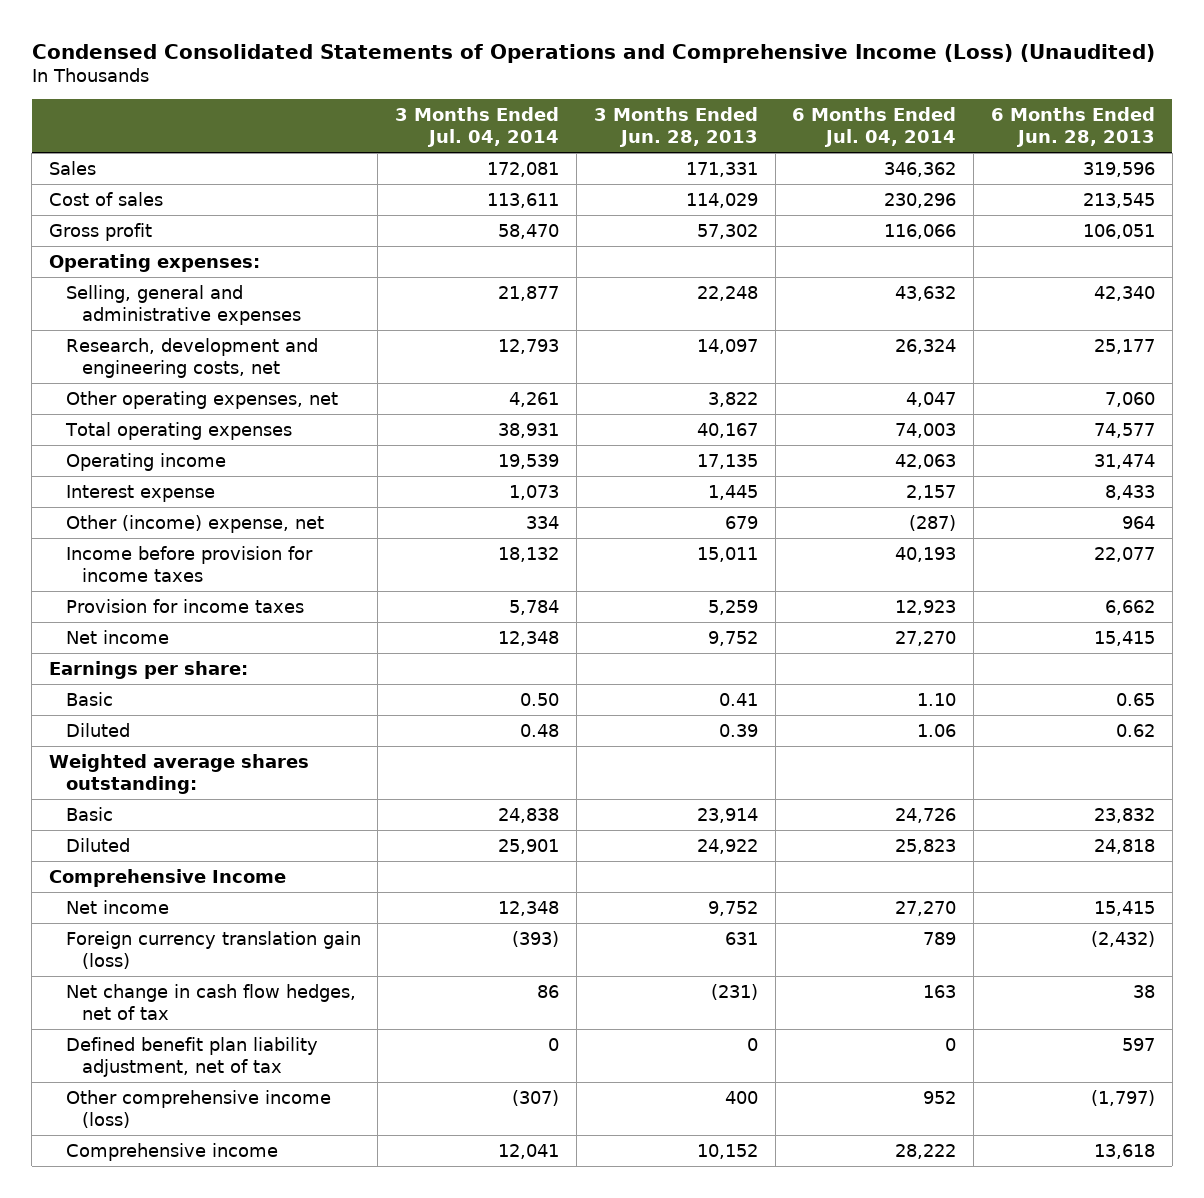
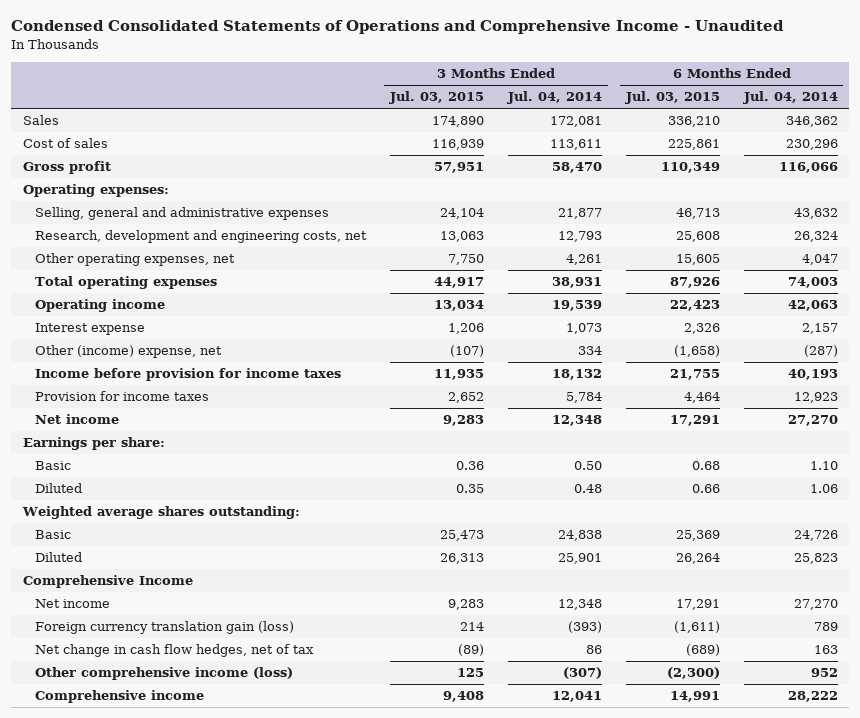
[31,43,1155,63] Condensed Consolidated Statements of Operations and Comprehensive Income (Loss) (Unaudited) -> [10,20,784,35] Condensed Consolidated Statements of Operations and Comprehensive Income - Unaudited
[593,107,758,148] 3 Months Ended Jun. 28, 2013 -> none
[991,107,1156,148] 6 Months Ended Jun. 28, 2013 -> none
none -> [388,91,484,105] Jul. 03, 2015
none -> [624,91,720,105] Jul. 03, 2015
[65,1036,318,1077] Defined benefit plan liability adjustment, net of tax -> none

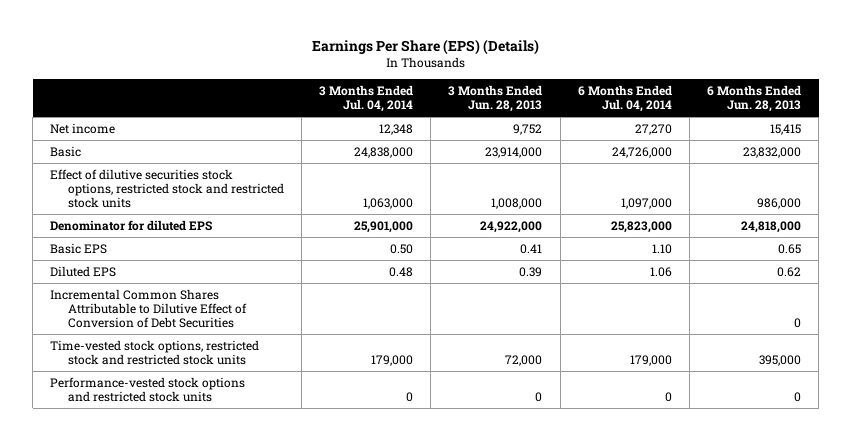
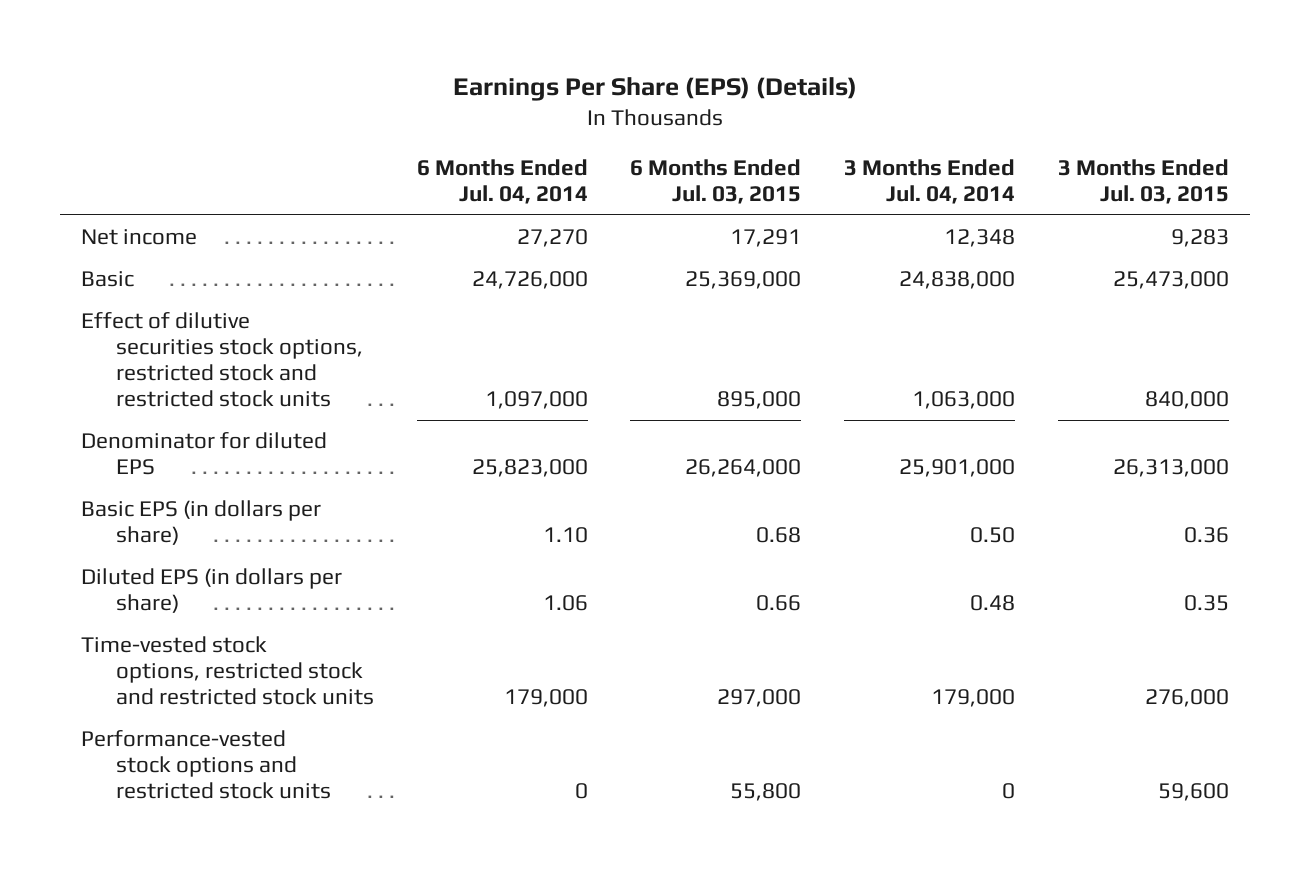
[448,85,543,113] 3 Months Ended Jun. 28, 2013 -> none
[707,85,802,113] 6 Months Ended Jun. 28, 2013 -> none
none -> [630,159,802,205] 6 Months Ended Jul. 03, 2015
none -> [1058,159,1230,205] 3 Months Ended Jul. 03, 2015
[50,288,247,329] Incremental Common Shares Attributable to Dilutive Effect of Conversion of Debt Securities -> none
[50,242,108,254] Basic EPS -> [81,500,322,546] Basic EPS (in dollars per share)
[50,265,117,277] Diluted EPS -> [81,568,343,614] Diluted EPS (in dollars per share)

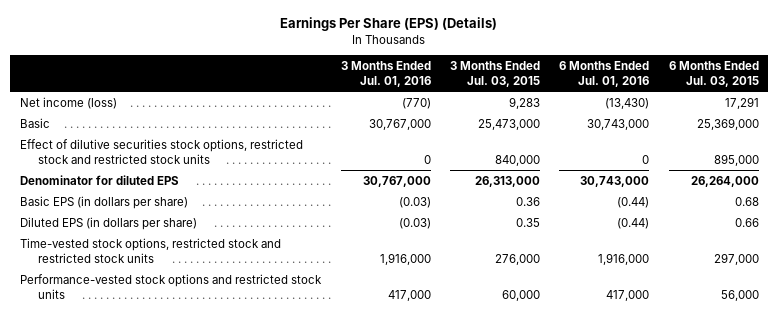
[416,159,588,205] 6 Months Ended Jul. 04, 2014 -> none
[844,159,1016,205] 3 Months Ended Jul. 04, 2014 -> none
none -> [340,60,431,87] 3 Months Ended Jul. 01, 2016
none -> [559,60,650,87] 6 Months Ended Jul. 01, 2016
[81,229,198,246] Net income -> [20,96,118,109] Net income (loss)
[730,783,802,802] 55,800 -> [720,289,759,301] 56,000
[1158,783,1230,802] 59,600 -> [501,289,540,301] 60,000

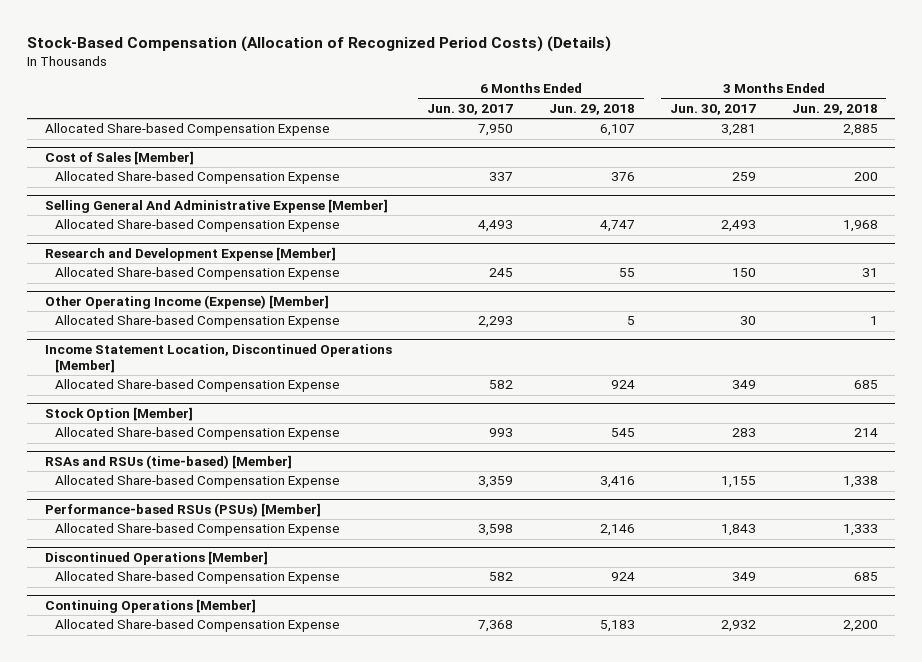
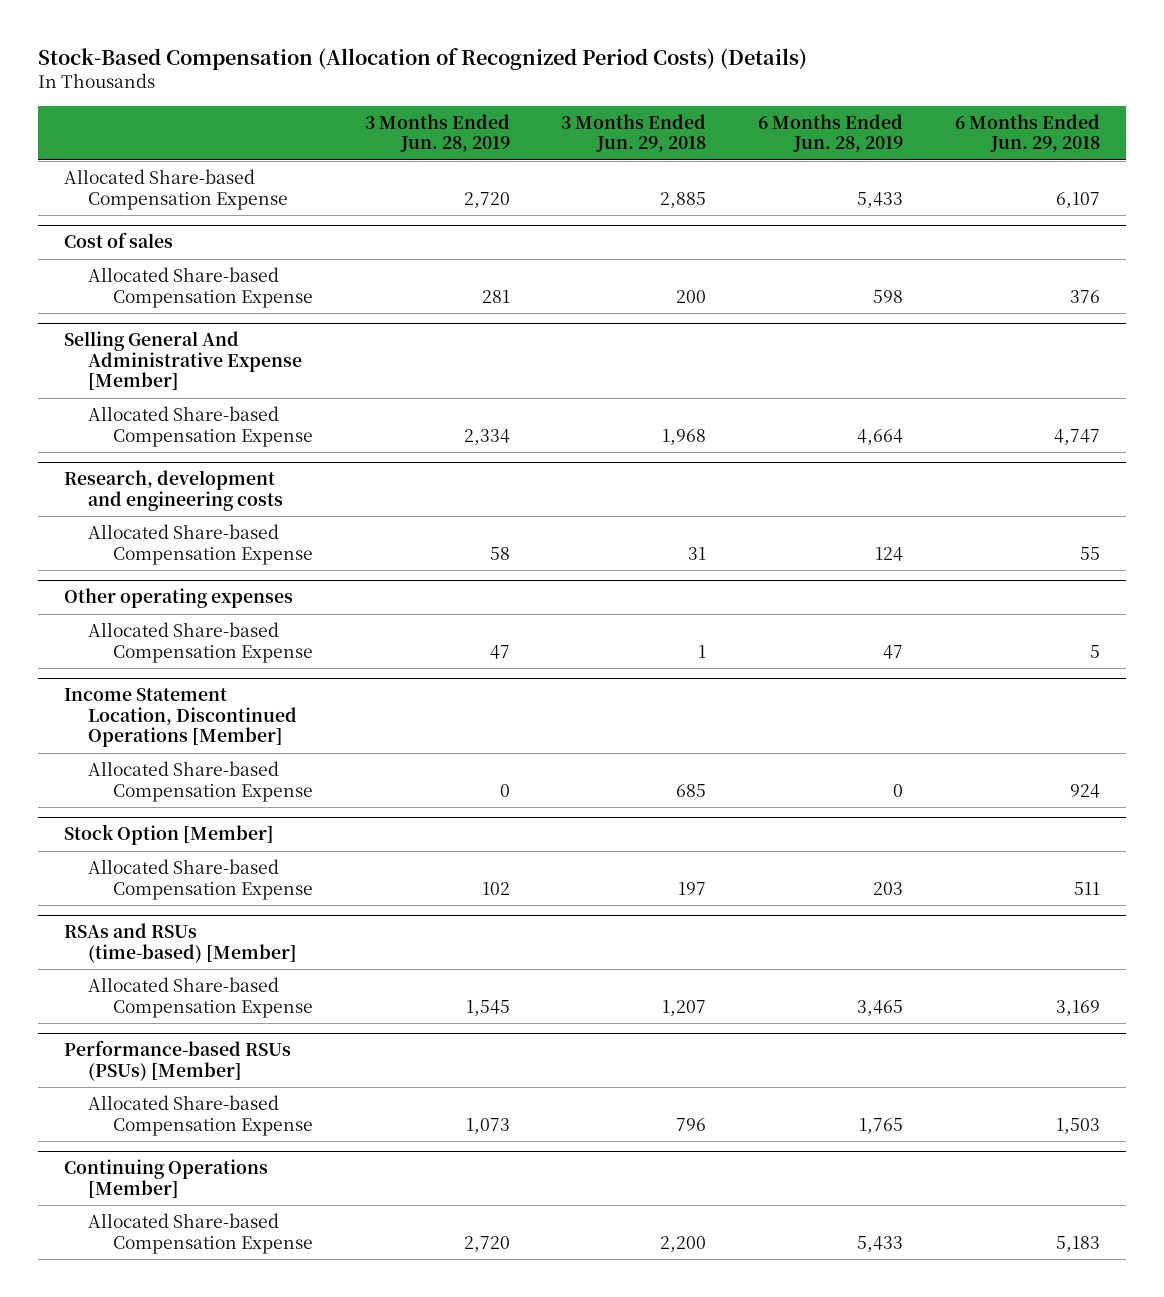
[427,103,514,115] Jun. 30, 2017 -> none
[670,103,757,115] Jun. 30, 2017 -> none
none -> [364,113,510,153] 3 Months Ended Jun. 28, 2019
none -> [758,113,904,153] 6 Months Ended Jun. 28, 2019
[44,150,194,165] Cost of Sales [Member] -> [63,232,173,249] Cost of sales
[44,246,336,261] Research and Development Expense [Member] -> [63,470,284,511] Research, development and engineering costs
[44,294,329,309] Other Operating Income (Expense) [Member] -> [63,588,293,609] Other operating expenses
[610,428,635,438] 545 -> [1074,881,1101,895] 511
[853,428,878,438] 214 -> [678,881,707,895] 197
[599,476,635,489] 3,416 -> [1056,999,1101,1016] 3,169
[842,476,878,489] 1,338 -> [662,999,707,1016] 1,207
[44,550,268,565] Discontinued Operations [Member] -> none
[54,571,340,585] Allocated Share-based Compensation Expense -> none
[599,524,635,537] 2,146 -> [1056,1117,1101,1134] 1,503
[842,524,878,537] 1,333 -> [676,1117,707,1131] 796

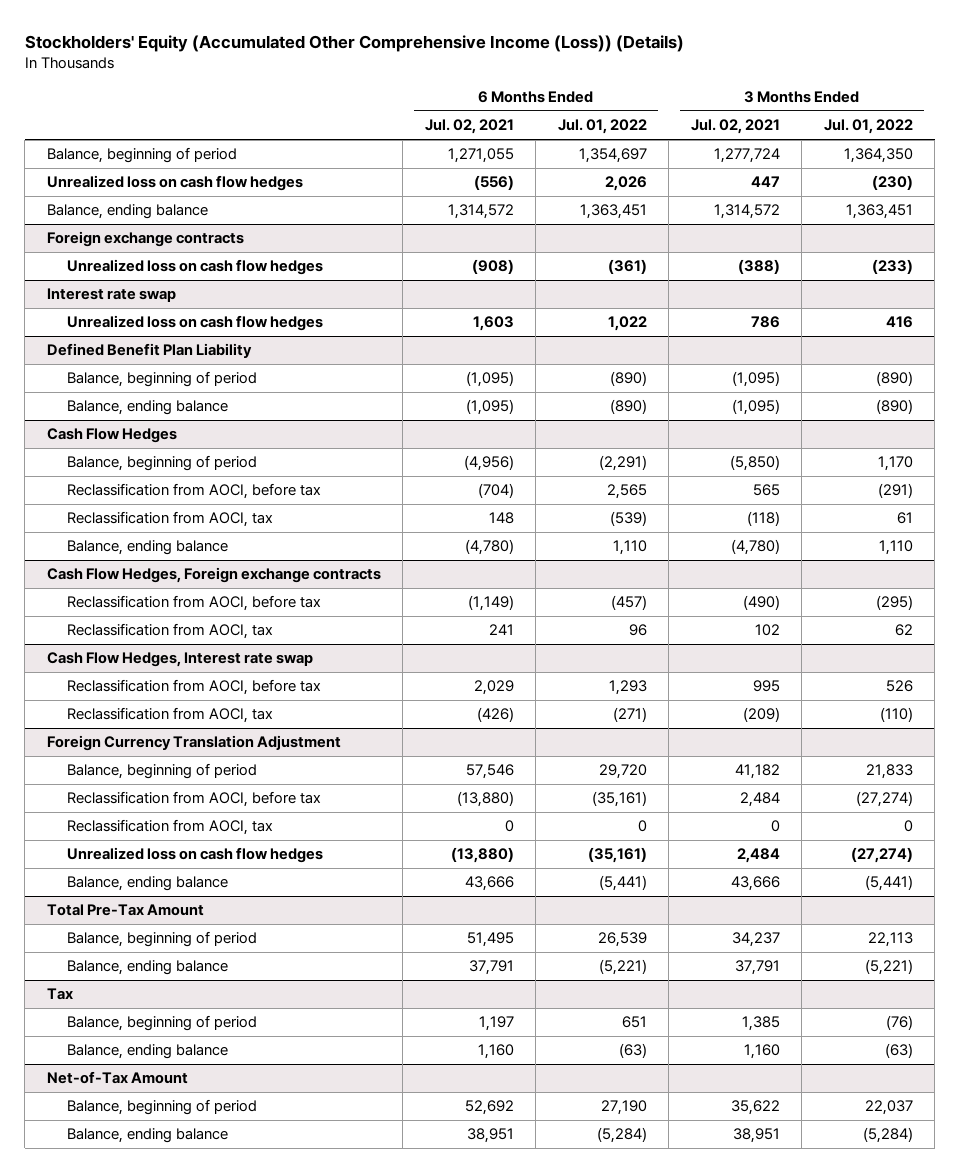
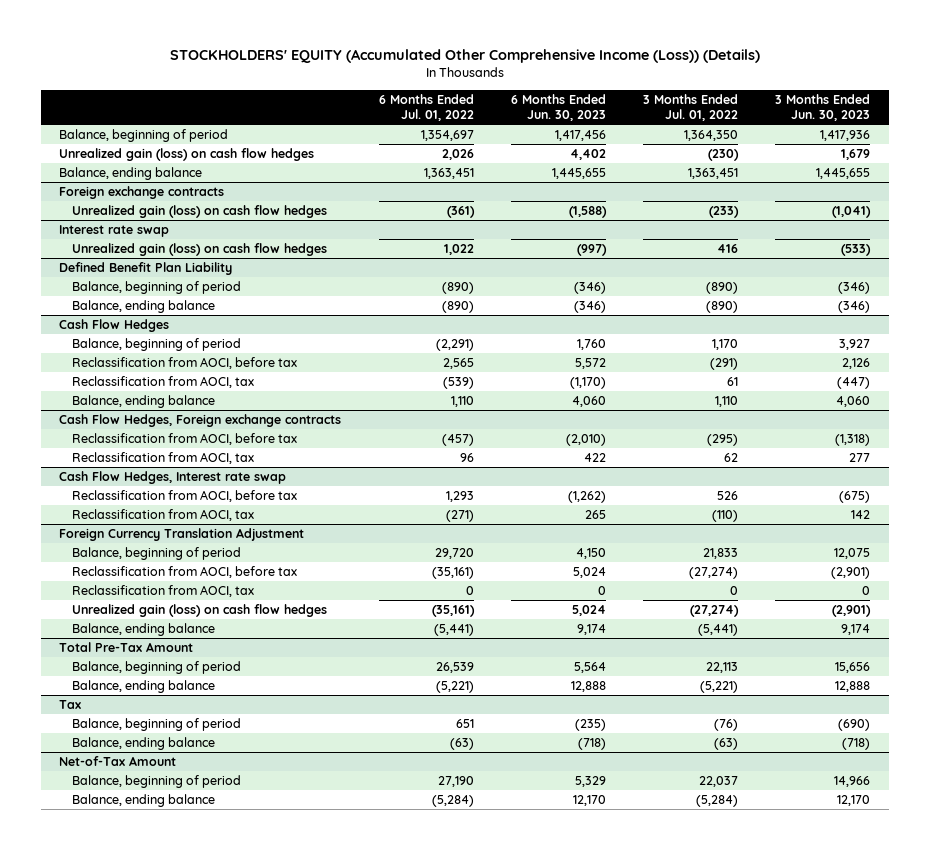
[24,34,684,52] Stockholders' Equity (Accumulated Other Comprehensive Income (Loss)) (Details) -> [169,49,760,64] STOCKHOLDERS' EQUITY (Accumulated Other Comprehensive Income (Loss)) (Details)
[424,119,514,135] Jul. 02, 2021 -> none
[690,119,780,135] Jul. 02, 2021 -> none
none -> [510,93,606,122] 6 Months Ended Jun. 30, 2023
none -> [775,93,871,122] 3 Months Ended Jun. 30, 2023
[46,175,303,192] Unrealized loss on cash flow hedges -> [59,147,315,161] Unrealized gain (loss) on cash flow hedges
[67,259,324,276] Unrealized loss on cash flow hedges -> [72,204,328,218] Unrealized gain (loss) on cash flow hedges
[67,315,324,332] Unrealized loss on cash flow hedges -> [72,242,328,256] Unrealized gain (loss) on cash flow hedges
[67,847,324,864] Unrealized loss on cash flow hedges -> [72,603,328,617] Unrealized gain (loss) on cash flow hedges

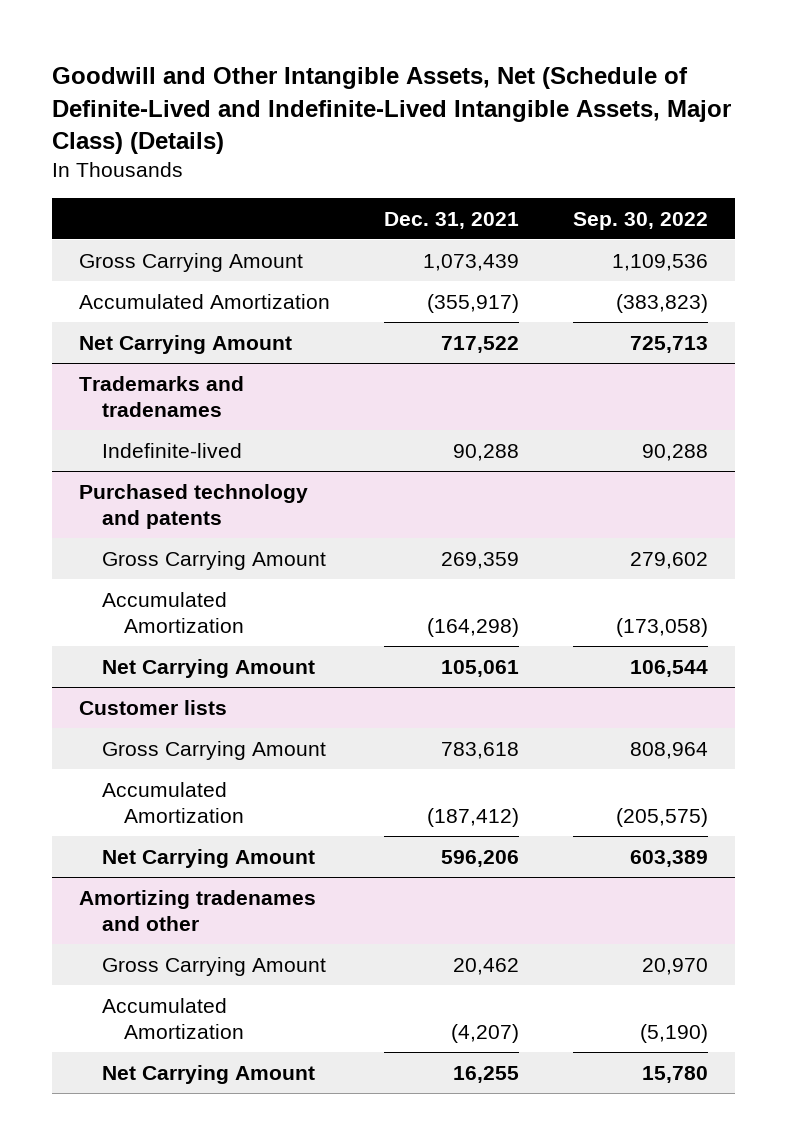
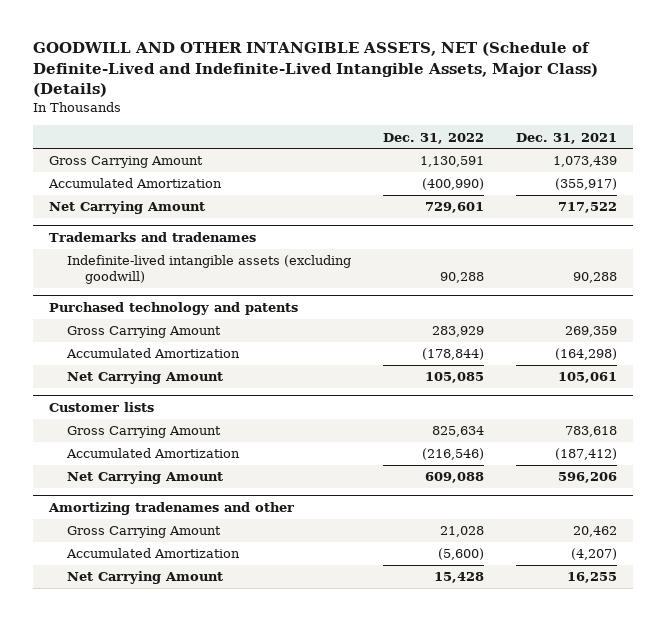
[51,67,731,155] Goodwill and Other Intangible Assets, Net (Schedule of Definite-Lived and Indefinite-Lived Intangible Assets, Major Class) (Details) -> [32,42,598,98] GOODWILL AND OTHER INTANGIBLE ASSETS, NET (Schedule of Definite-Lived and Indefinite-Lived Intangible Assets, Major Class) (Details)
[572,211,708,230] Sep. 30, 2022 -> none
none -> [382,132,484,144] Dec. 31, 2022
[101,442,242,458] Indefinite-lived -> [66,255,351,285] Indefinite-lived intangible assets (excluding goodwill)

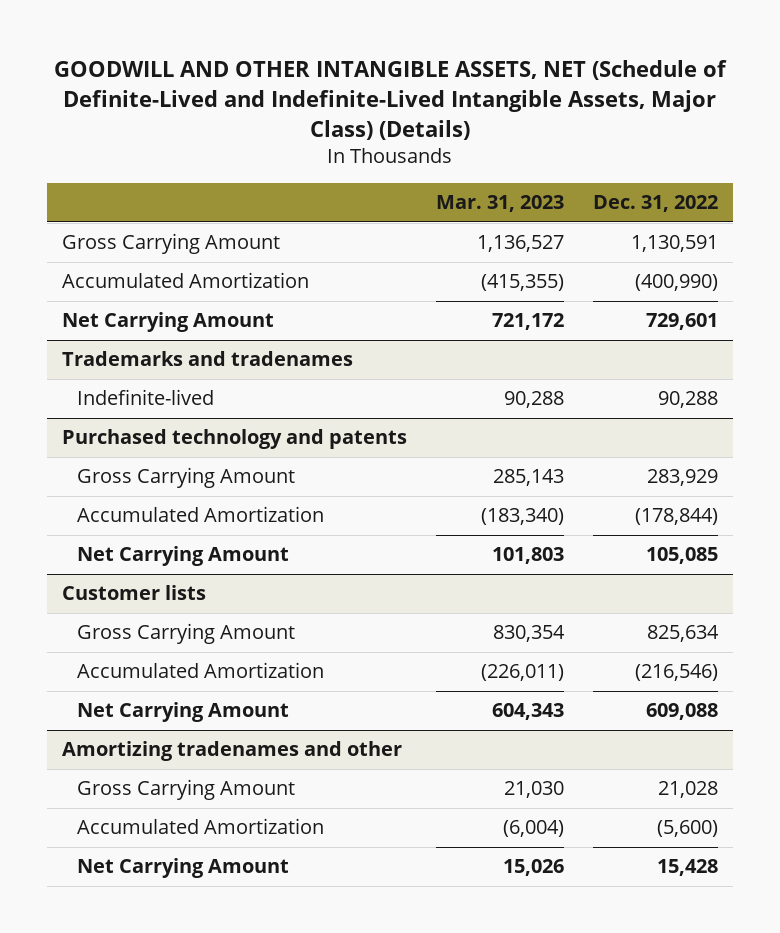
[515,132,617,144] Dec. 31, 2021 -> none
none -> [436,194,565,212] Mar. 31, 2023
[66,255,351,285] Indefinite-lived intangible assets (excluding goodwill) -> [77,389,215,406] Indefinite-lived

